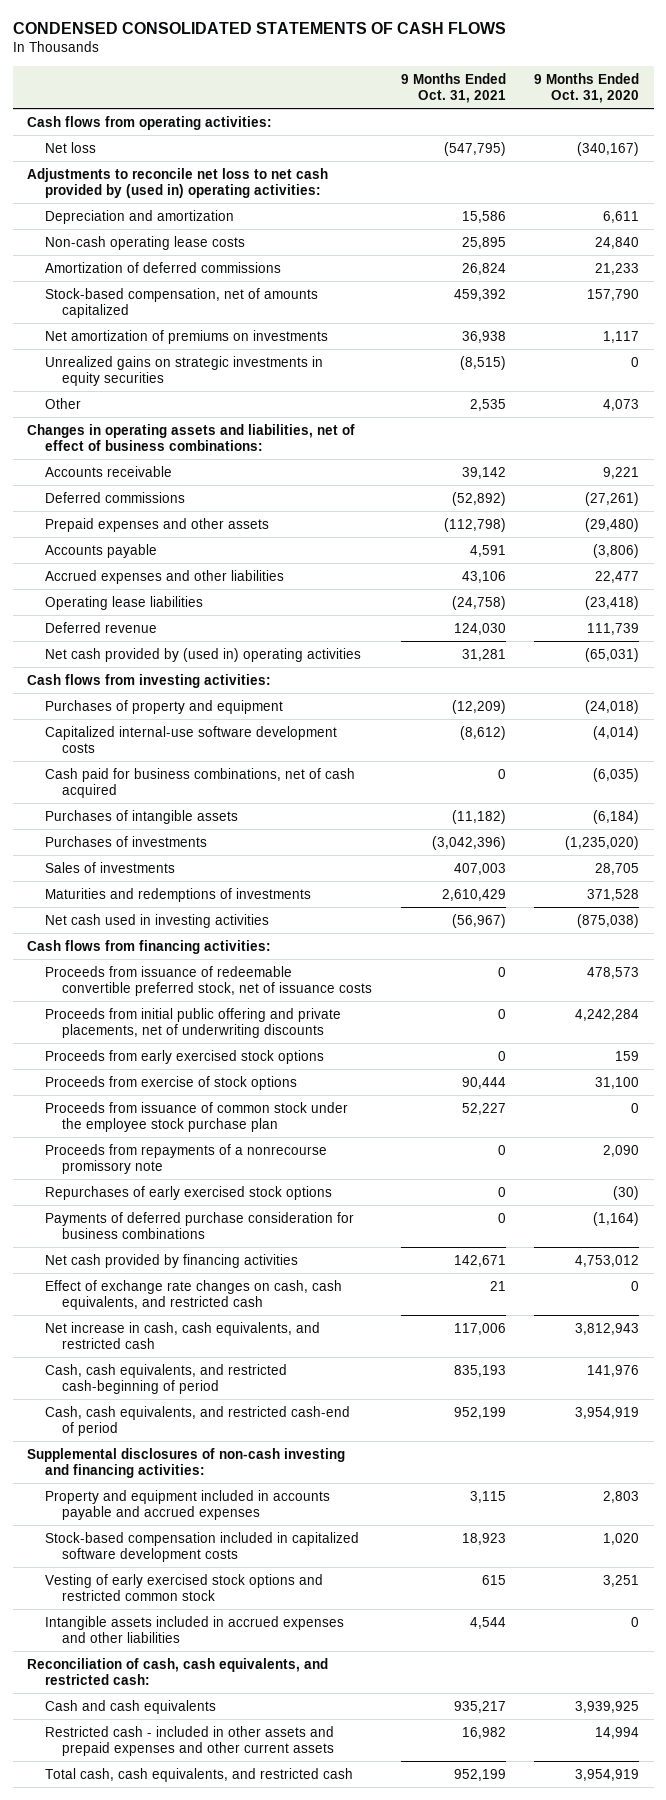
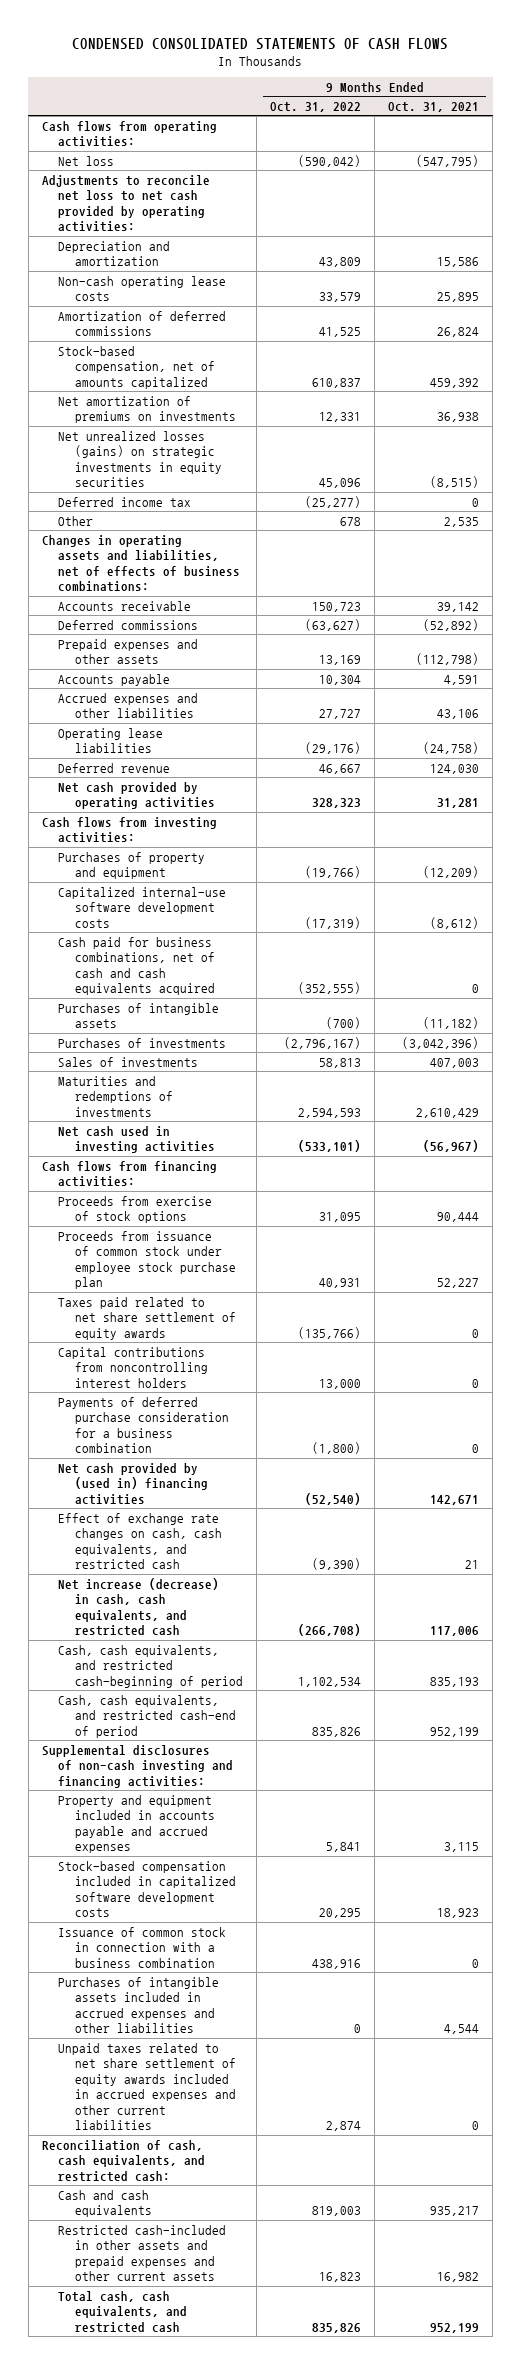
[534,72,640,104] 9 Months Ended Oct. 31, 2020 -> none
none -> [270,101,362,112] Oct. 31, 2022
[26,167,328,199] Adjustments to reconcile net loss to net cash provided by (used in) operating activities: -> [41,174,210,233] Adjustments to reconcile net loss to net cash provided by operating activities:
[44,355,323,387] Unrealized gains on strategic investments in equity securities -> [58,430,222,488] Net unrealized losses (gains) on strategic investments in equity securities
none -> [58,496,192,507] Deferred income tax
[26,423,355,452] Changes in operating assets and liabilities, net of effect of business combinations: -> [41,534,241,593] Changes in operating assets and liabilities, net of effects of business combinations:
[44,647,361,662] Net cash provided by (used in) operating activities -> [58,781,215,810] Net cash provided by operating activities
[44,767,355,799] Cash paid for business combinations, net of cash acquired -> [58,936,215,996] Cash paid for business combinations, net of cash and cash equivalents acquired
[44,965,373,997] Proceeds from issuance of redeemable convertible preferred stock, net of issuance costs -> none
[44,1007,341,1039] Proceeds from initial public offering and private placements, net of underwriting discounts -> none
[44,1049,324,1064] Proceeds from early exercised stock options -> none
[44,1143,327,1175] Proceeds from repayments of a nonrecourse promissory note -> none
[44,1185,332,1200] Repurchases of early exercised stock options -> none
[44,1101,348,1133] Proceeds from issuance of common stock under the employee stock purchase plan -> [58,1230,236,1290] Proceeds from issuance of common stock under employee stock purchase plan
none -> [58,1296,236,1340] Taxes paid related to net share settlement of equity awards
none -> [58,1346,208,1388] Capital contributions from noncontrolling interest holders
[44,1211,354,1240] Payments of deferred purchase consideration for business combinations -> [58,1396,229,1454] Payments of deferred purchase consideration for a business combination
[44,1253,298,1268] Net cash provided by financing activities -> [58,1462,208,1505] Net cash provided by (used in) financing activities
[44,1321,320,1350] Net increase in cash, cash equivalents, and restricted cash -> [58,1577,220,1637] Net increase (decrease) in cash, cash equivalents, and restricted cash
[44,1573,323,1602] Vesting of early exercised stock options and restricted common stock -> none
none -> [58,1926,227,1968] Issuance of common stock in connection with a business combination
[44,1615,344,1644] Intangible assets included in accrued expenses and other liabilities -> [58,1976,220,2034] Purchases of intangible assets included in accrued expenses and other liabilities
none -> [58,2042,236,2131] Unpaid taxes related to net share settlement of equity awards included in accrued expenses and other current liabilities
[44,1725,335,1757] Restricted cash - included in other assets and prepaid expenses and other current assets -> [58,2224,227,2282] Restricted cash-included in other assets and prepaid expenses and other current assets

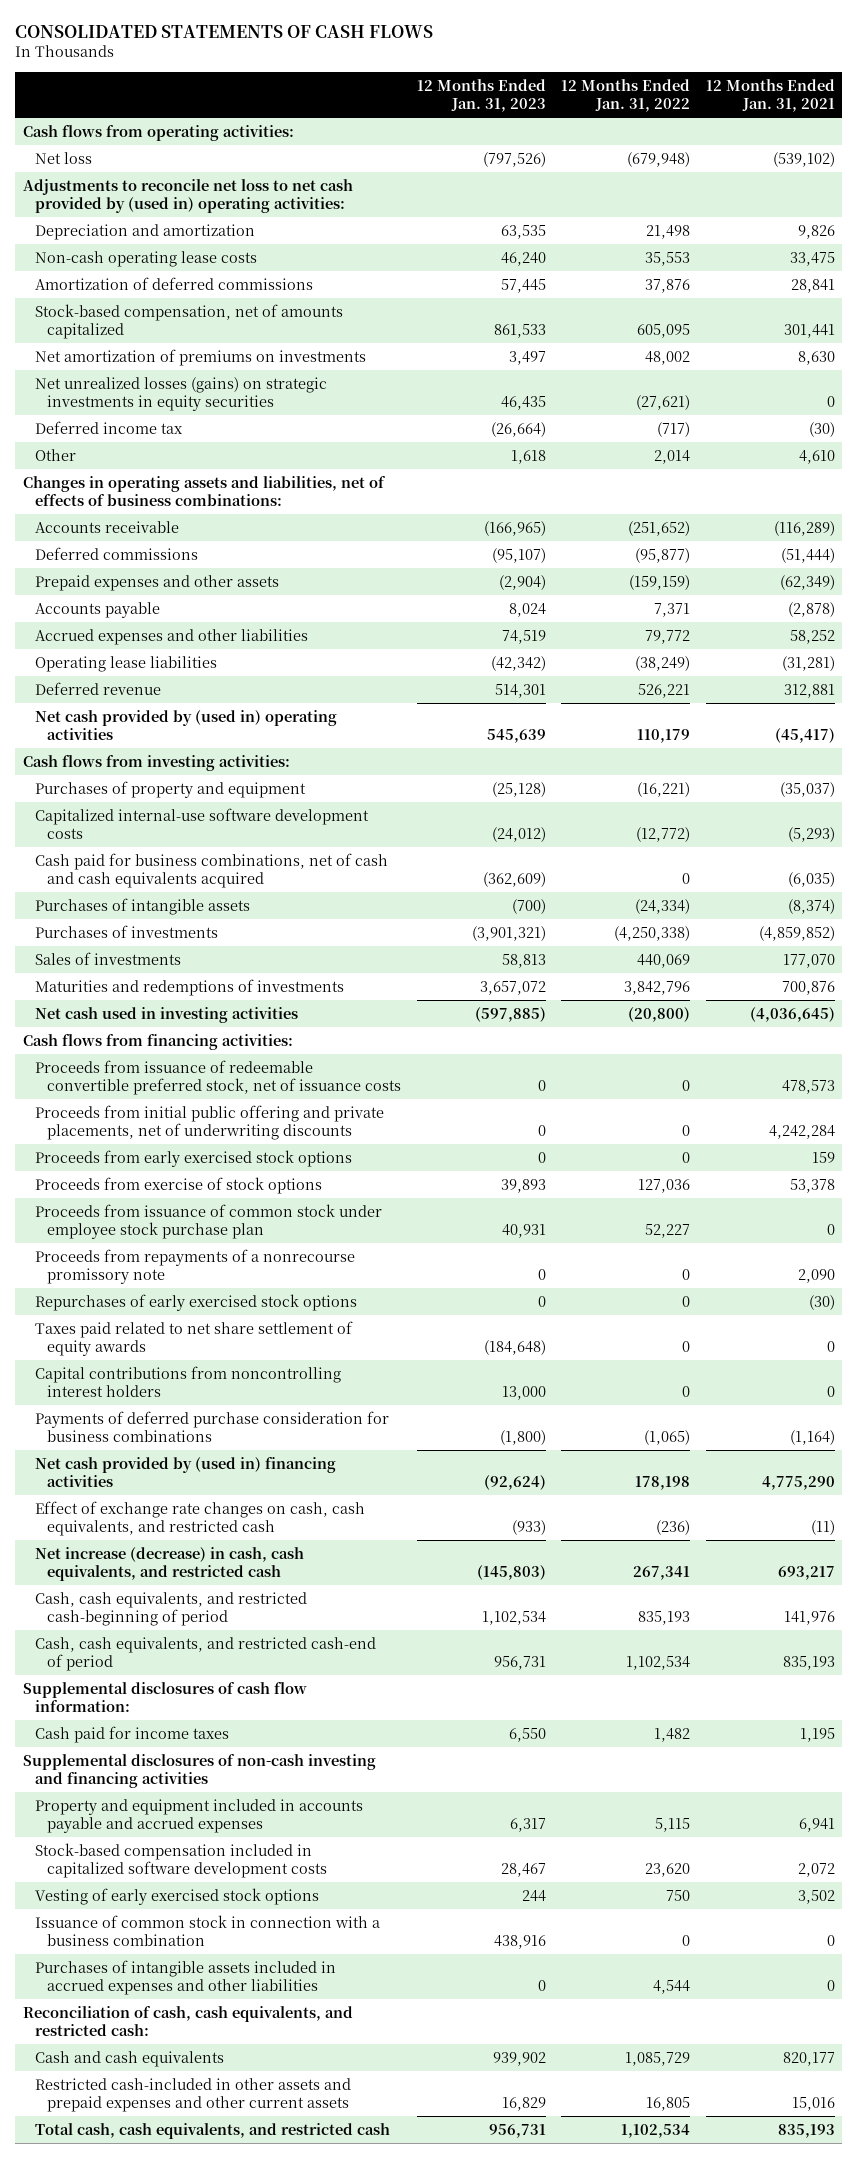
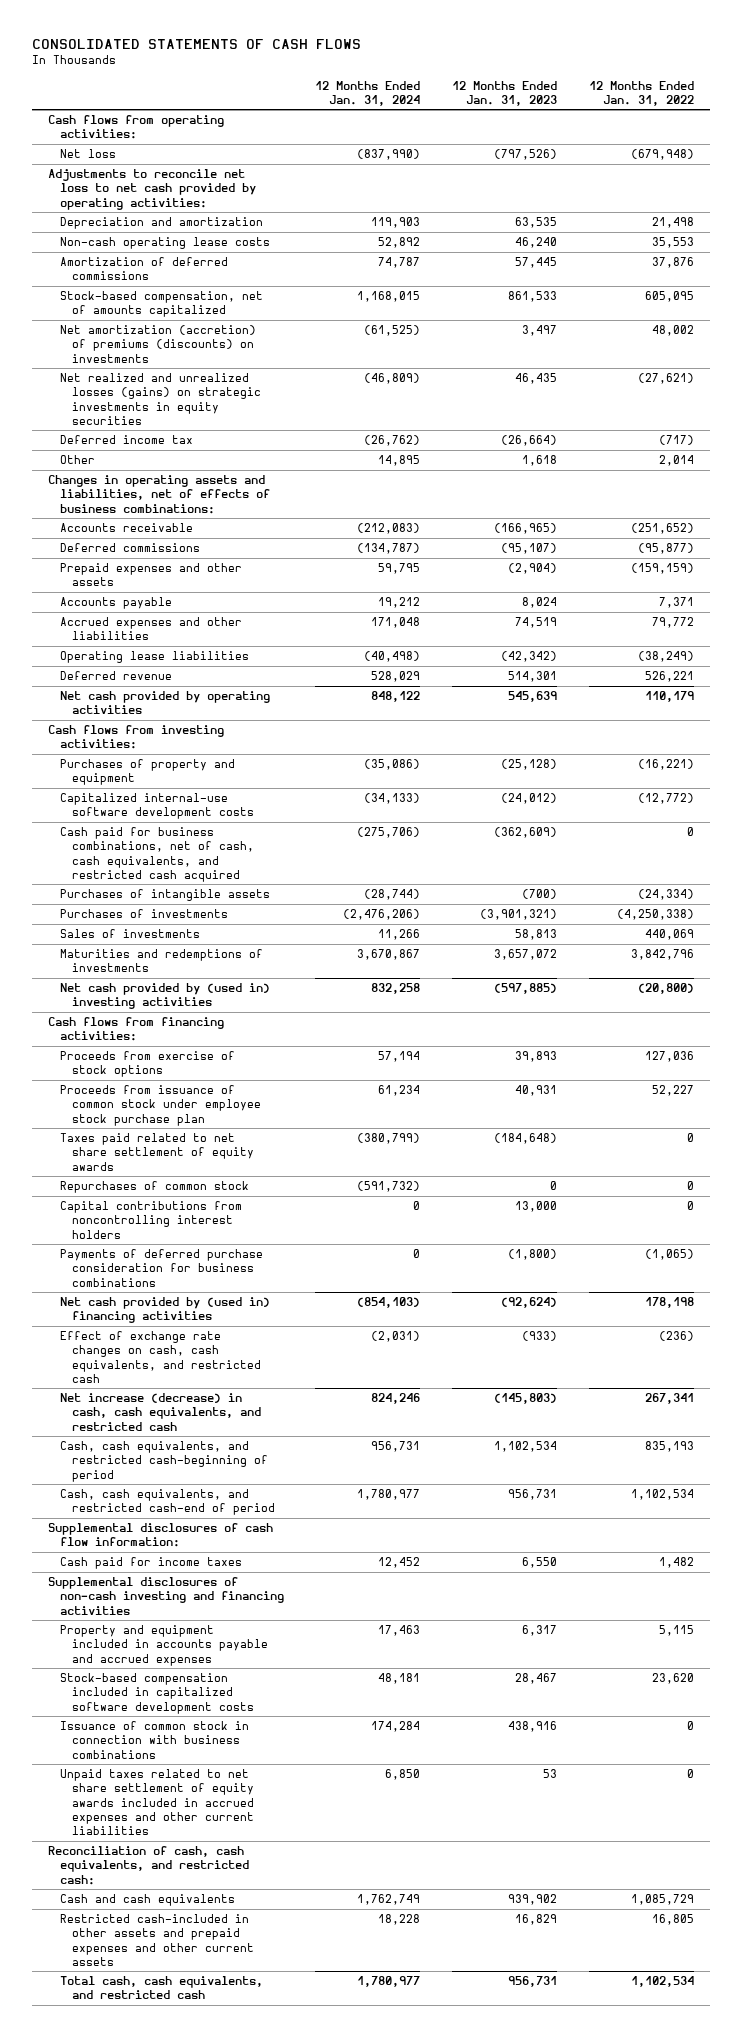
[705,78,835,112] 12 Months Ended Jan. 31, 2021 -> none
none -> [315,80,421,106] 12 Months Ended Jan. 31, 2024
[22,178,353,213] Adjustments to reconcile net loss to net cash provided by (used in) operating activities: -> [47,169,256,210] Adjustments to reconcile net loss to net cash provided by operating activities:
[35,348,367,366] Net amortization of premiums on investments -> [59,325,256,363] Net amortization (accretion) of premiums (discounts) on investments
[35,376,328,411] Net unrealized losses (gains) on strategic investments in equity securities -> [59,373,261,425] Net realized and unrealized losses (gains) on strategic investments in equity securities
[35,709,338,740] Net cash provided by (used in) operating activities -> [59,691,270,715] Net cash provided by operating activities
[35,852,389,888] Cash paid for business combinations, net of cash and cash equivalents acquired -> [59,827,254,882] Cash paid for business combinations, net of cash, cash equivalents, and restricted cash acquired
[35,1006,299,1023] Net cash used in investing activities -> [59,983,270,1010] Net cash provided by (used in) investing activities
[35,1059,402,1095] Proceeds from issuance of redeemable convertible preferred stock, net of issuance costs -> none
[35,1104,385,1140] Proceeds from initial public offering and private placements, net of underwriting discounts -> none
[35,1149,353,1167] Proceeds from early exercised stock options -> none
[35,1248,356,1284] Proceeds from repayments of a nonrecourse promissory note -> none
[35,1293,358,1311] Repurchases of early exercised stock options -> none
none -> [59,1181,249,1194] Repurchases of common stock
[35,1887,320,1905] Vesting of early exercised stock options -> none
[35,1959,337,1995] Purchases of intangible assets included in accrued expenses and other liabilities -> none
[35,1914,381,1946] Issuance of common stock in connection with a business combination -> [59,1721,249,1759] Issuance of common stock in connection with business combinations
none -> [59,1769,254,1836] Unpaid taxes related to net share settlement of equity awards included in accrued expenses and other current liabilities

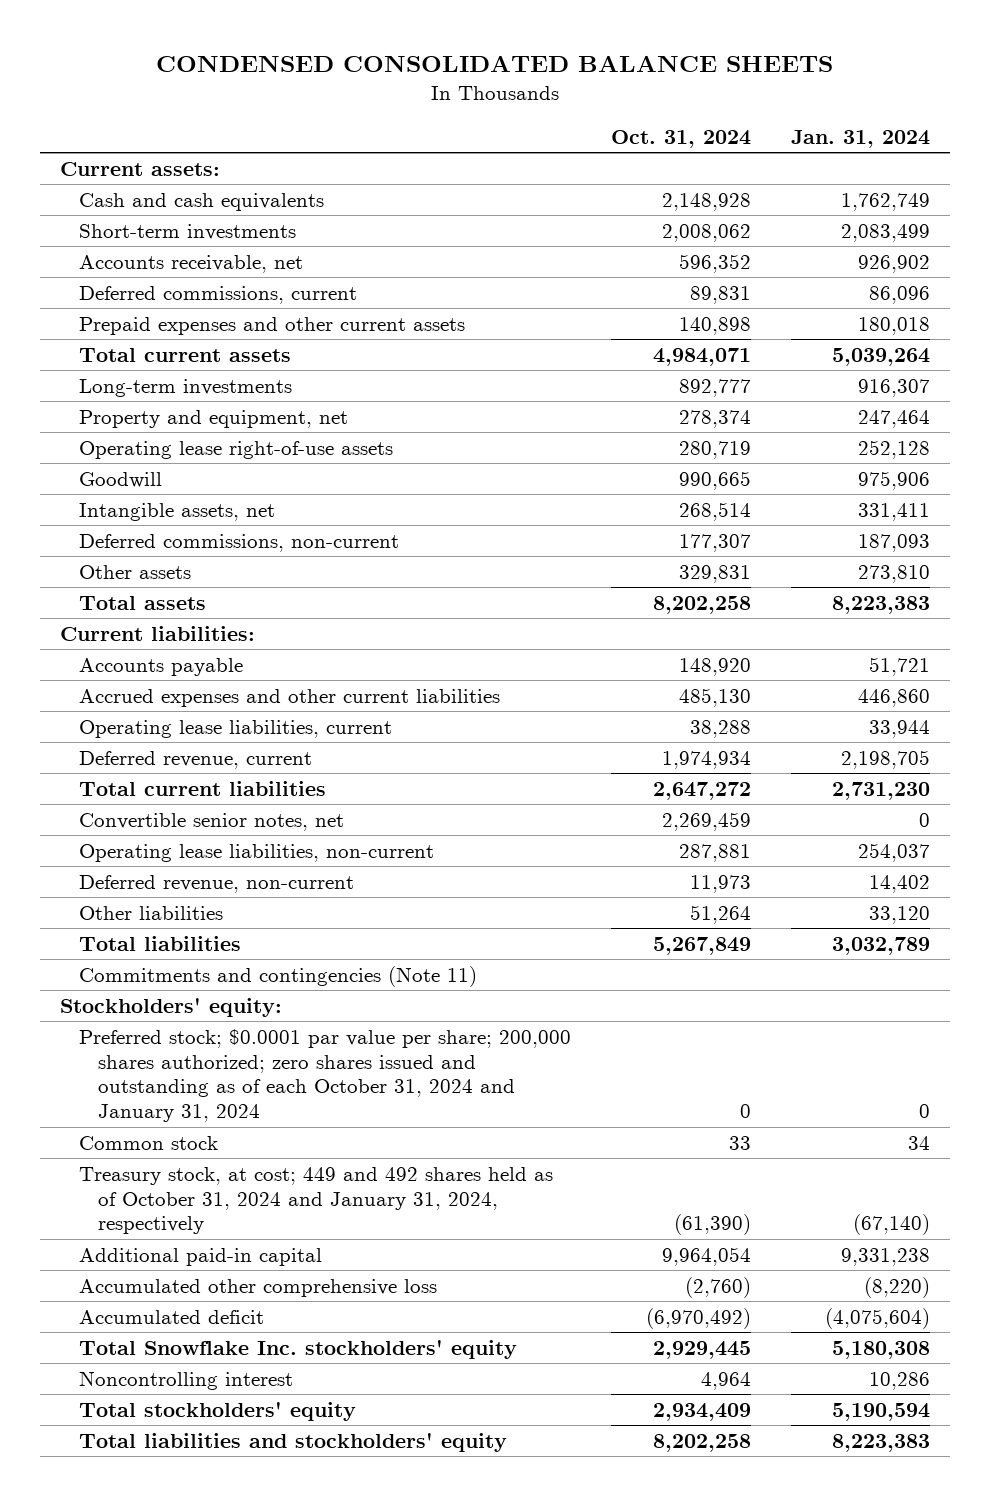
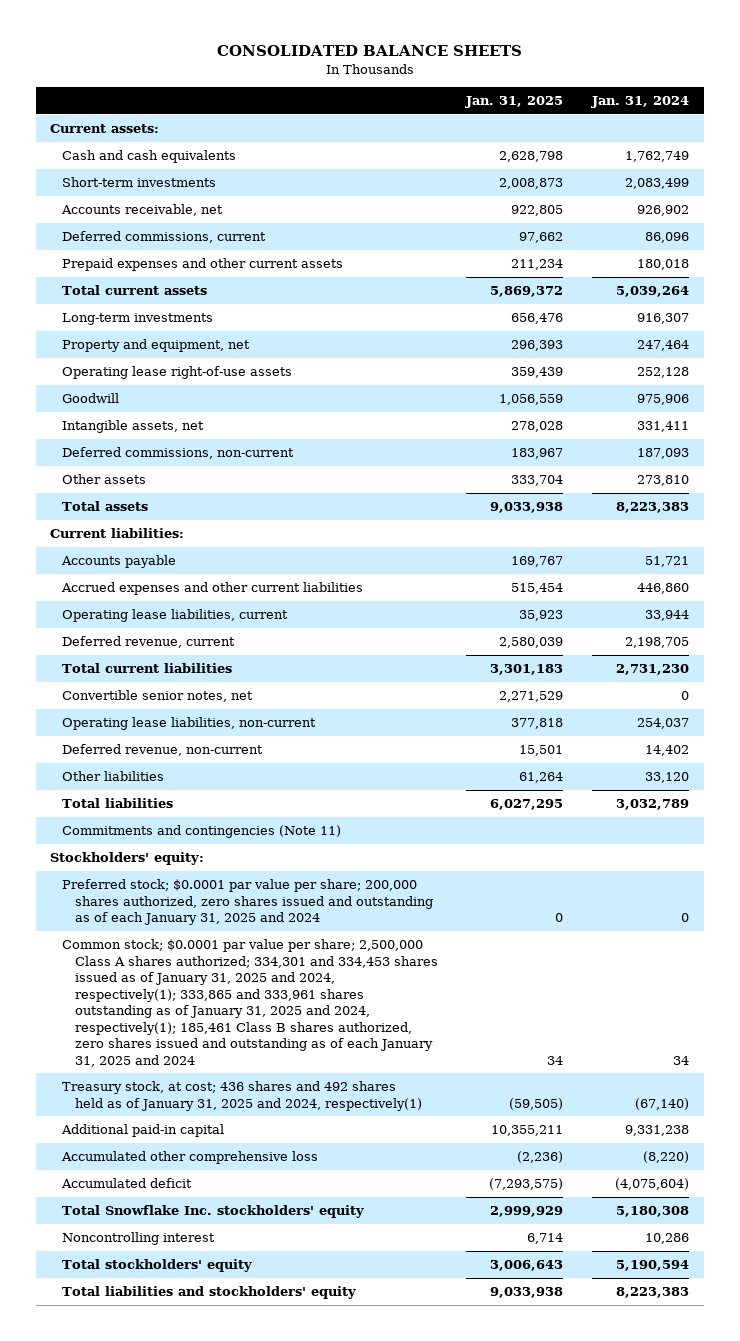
[156,55,834,73] CONDENSED CONSOLIDATED BALANCE SHEETS -> [216,45,522,57] CONSOLIDATED BALANCE SHEETS
[611,129,752,148] Oct. 31, 2024 -> none
none -> [465,96,564,109] Jan. 31, 2025
[79,1028,572,1123] Preferred stock; $0.0001 par value per share; 200,000 shares authorized; zero shares issued and outstanding as of each October 31, 2024 and January 31, 2024 -> [62,879,433,926] Preferred stock; $0.0001 par value per share; 200,000 shares authorized, zero shares issued and outstanding as of each January 31, 2025 and 2024
[79,1135,219,1150] Common stock -> [62,939,438,1067] Common stock; $0.0001 par value per share; 2,500,000 Class A shares authorized; 334,301 and 334,453 shares issued as of January 31, 2025 and 2024, respectively(1); 333,865 and 333,961 shares outstanding as of January 31, 2025 and 2024, respectively(1); 185,461 Class B shares authorized, zero shares issued and outstanding as of each January 31, 2025 and 2024
[79,1166,554,1235] Treasury stock, at cost; 449 and 492 shares held as of October 31, 2024 and January 31, 2024, respectively -> [62,1081,422,1111] Treasury stock, at cost; 436 shares and 492 shares held as of January 31, 2025 and 2024, respectively(1)

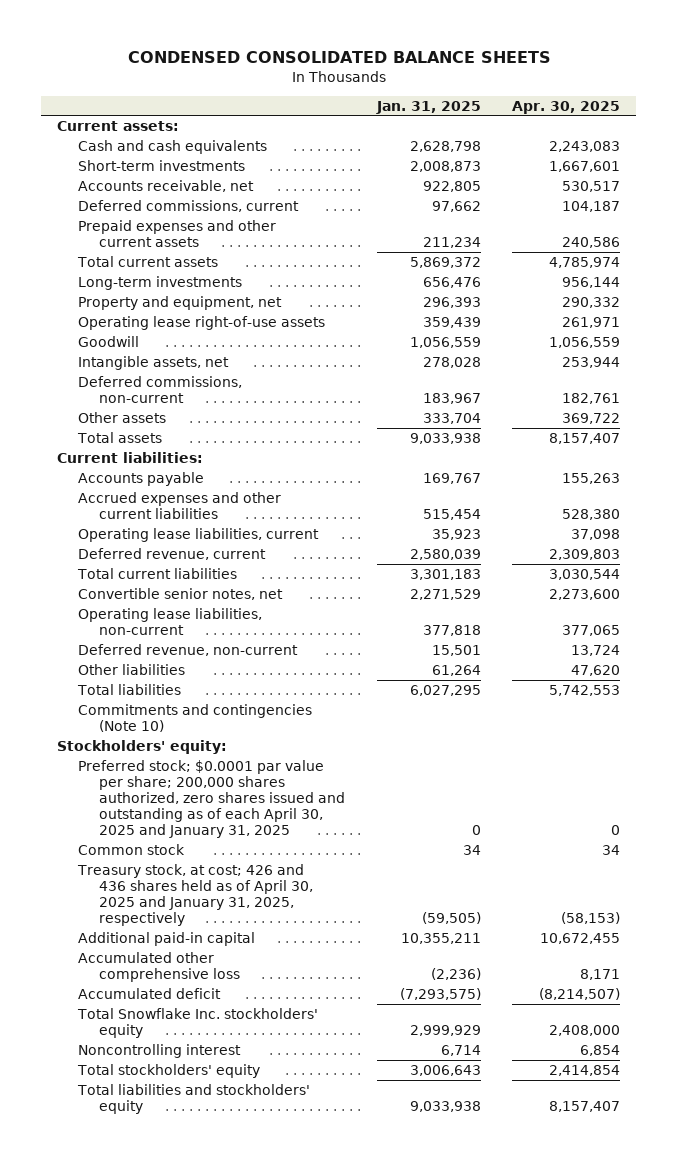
[216,45,522,57] CONSOLIDATED BALANCE SHEETS -> [127,51,551,64] CONDENSED CONSOLIDATED BALANCE SHEETS
[591,96,690,109] Jan. 31, 2024 -> none
none -> [512,100,621,114] Apr. 30, 2025
[62,825,342,839] Commitments and contingencies (Note 11) -> [78,703,313,733] Commitments and contingencies (Note 10)
[62,879,433,926] Preferred stock; $0.0001 par value per share; 200,000 shares authorized, zero shares issued and outstanding as of each January 31, 2025 and 2024 -> [78,759,346,839] Preferred stock; $0.0001 par value per share; 200,000 shares authorized, zero shares issued and outstanding as of each April 30, 2025 and January 31, 2025
[62,939,438,1067] Common stock; $0.0001 par value per share; 2,500,000 Class A shares authorized; 334,301 and 334,453 shares issued as of January 31, 2025 and 2024, respectively(1); 333,865 and 333,961 shares outstanding as of January 31, 2025 and 2024, respectively(1); 185,461 Class B shares authorized, zero shares issued and outstanding as of each January 31, 2025 and 2024 -> [78,843,186,855] Common stock
[62,1081,422,1111] Treasury stock, at cost; 436 shares and 492 shares held as of January 31, 2025 and 2024, respectively(1) -> [77,863,314,927] Treasury stock, at cost; 426 and 436 shares held as of April 30, 2025 and January 31, 2025, respectively

